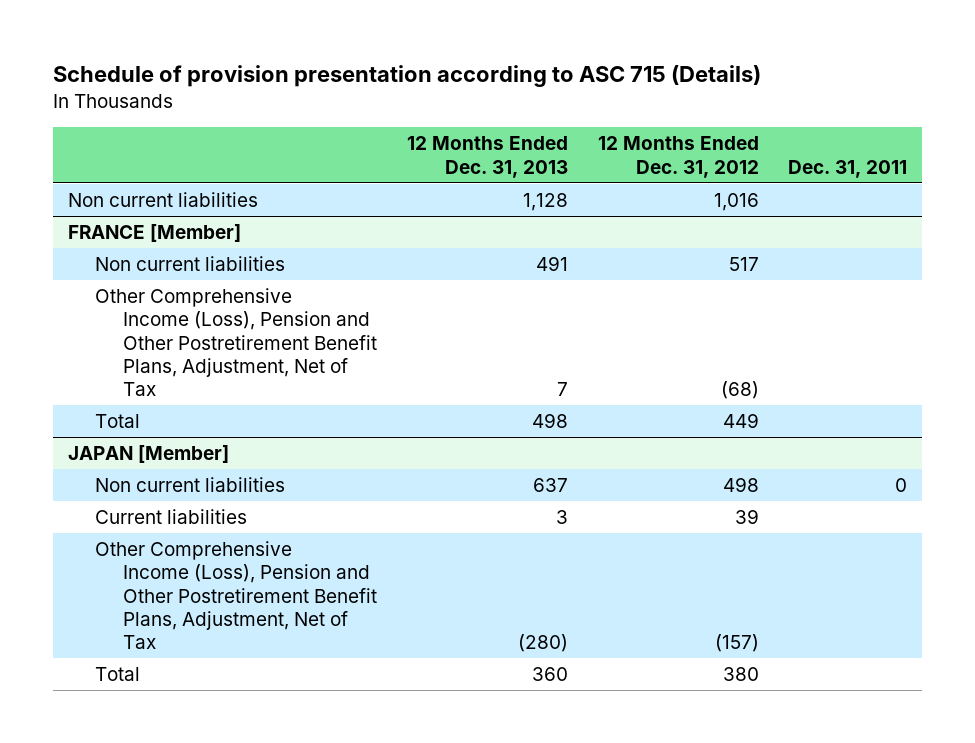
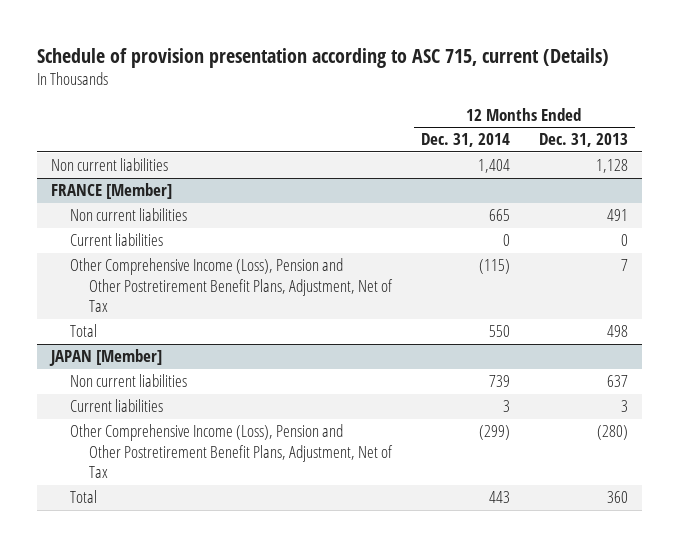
[52,65,761,88] Schedule of provision presentation according to ASC 715 (Details) -> [36,47,609,68] Schedule of provision presentation according to ASC 715, current (Details)
[597,136,759,178] 12 Months Ended Dec. 31, 2012 -> none
[788,159,908,178] Dec. 31, 2011 -> none
none -> [421,133,511,148] Dec. 31, 2014
none -> [70,233,164,247] Current liabilities

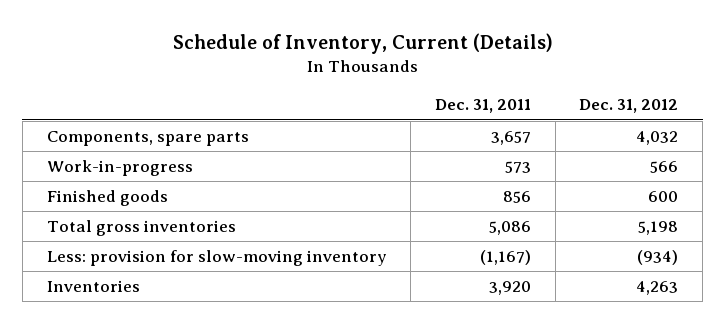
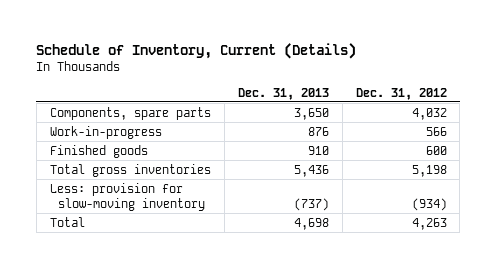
[435,99,532,114] Dec. 31, 2011 -> none
none -> [237,87,329,100] Dec. 31, 2013
[46,279,140,292] Inventories -> [49,216,85,227] Total

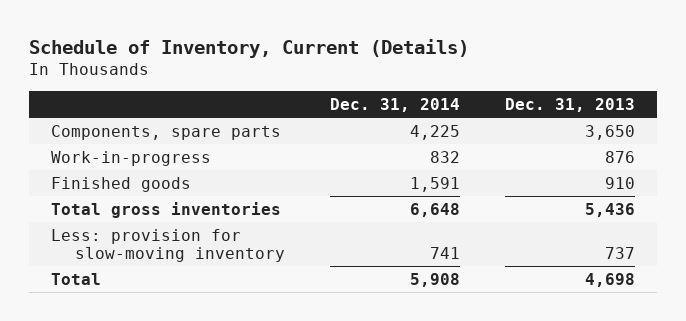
[355,87,447,100] Dec. 31, 2012 -> none
none -> [330,97,461,112] Dec. 31, 2014
[293,197,329,211] (737) -> [604,247,635,260] 737

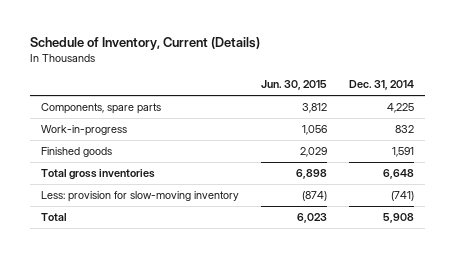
[504,97,635,112] Dec. 31, 2013 -> none
none -> [261,80,328,91] Jun. 30, 2015
[430,247,461,260] 741 -> [391,191,415,202] (741)

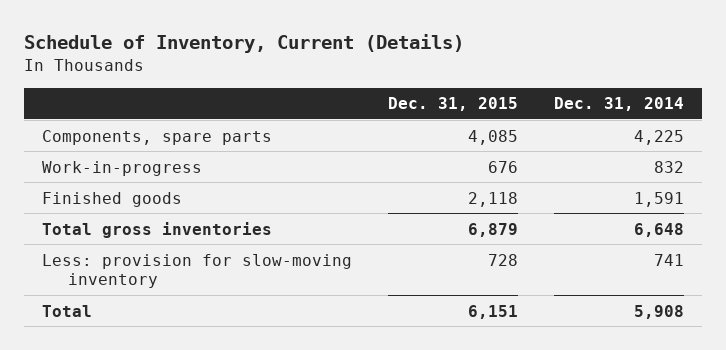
[261,80,328,91] Jun. 30, 2015 -> none
none -> [388,97,519,112] Dec. 31, 2015
[391,191,415,202] (741) -> [654,253,685,266] 741

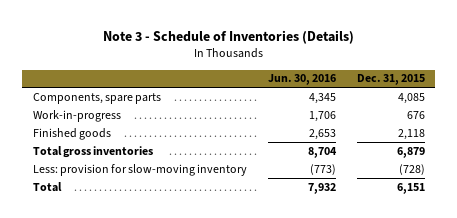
[24,34,465,54] Schedule of Inventory, Current (Details) -> [102,29,354,44] Note 3 - Schedule of Inventories (Details)
[554,97,685,112] Dec. 31, 2014 -> none
none -> [267,74,336,86] Jun. 30, 2016
[488,253,519,266] 728 -> [398,163,425,175] (728)

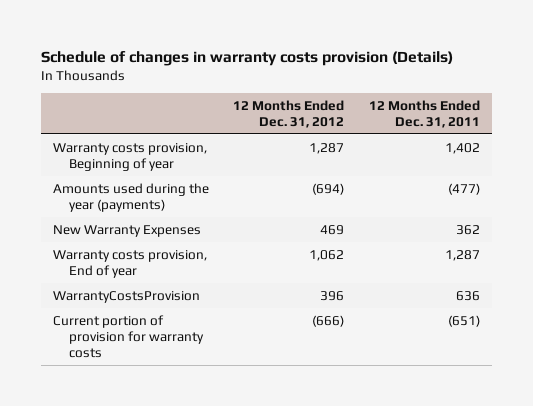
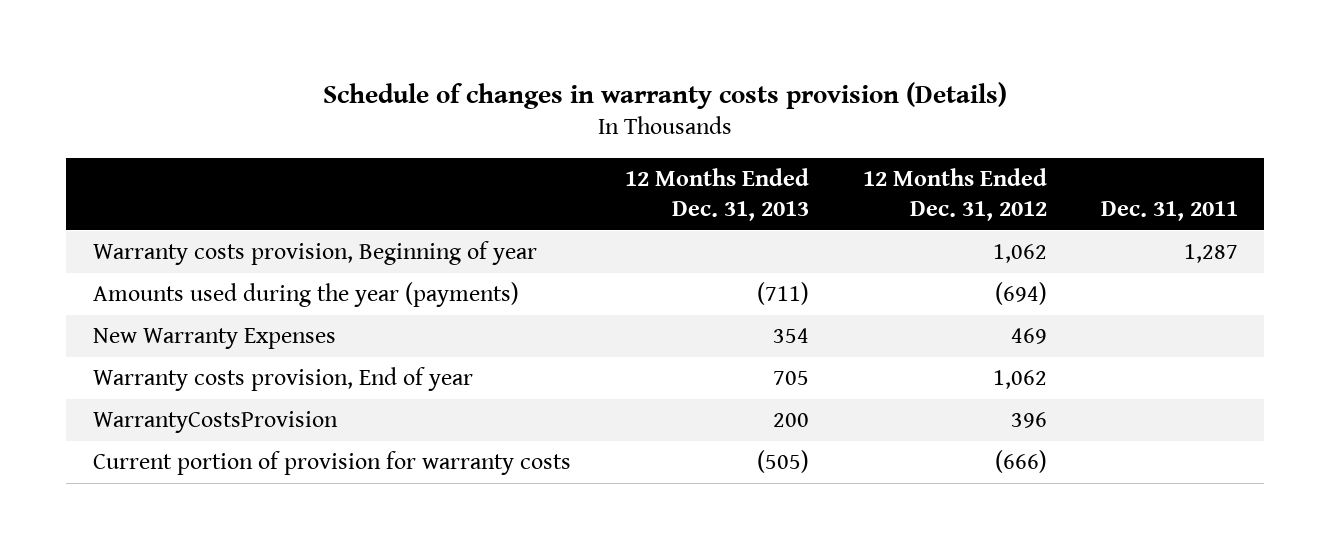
[368,99,480,128] 12 Months Ended Dec. 31, 2011 -> none
none -> [624,167,809,222] 12 Months Ended Dec. 31, 2013
none -> [1100,201,1238,222] Dec. 31, 2011
[309,142,345,154] 1,287 -> [992,244,1047,264] 1,062

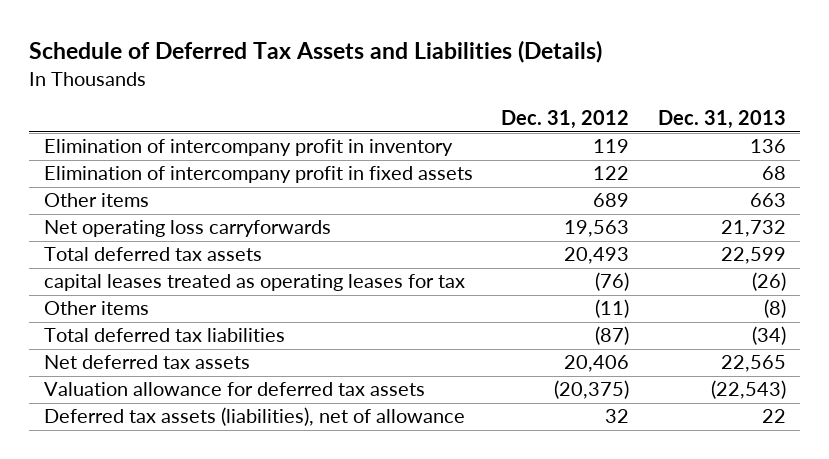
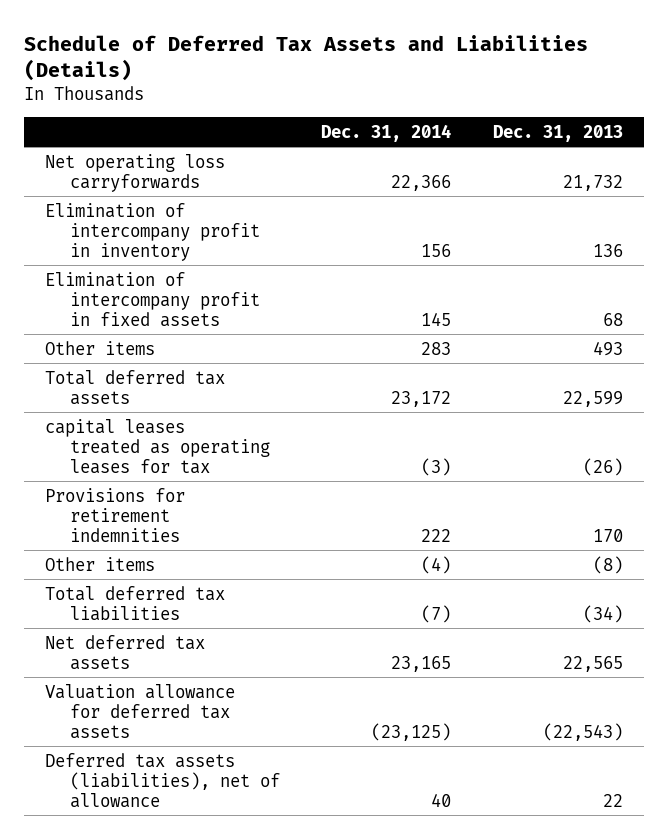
[501,110,630,130] Dec. 31, 2012 -> none
none -> [321,123,452,142] Dec. 31, 2014
[43,220,331,238] Net operating loss carryforwards -> [45,153,226,192] Net operating loss carryforwards
[749,193,786,208] 663 -> [592,340,623,356] 493
none -> [45,487,186,542] Provisions for retirement indemnities

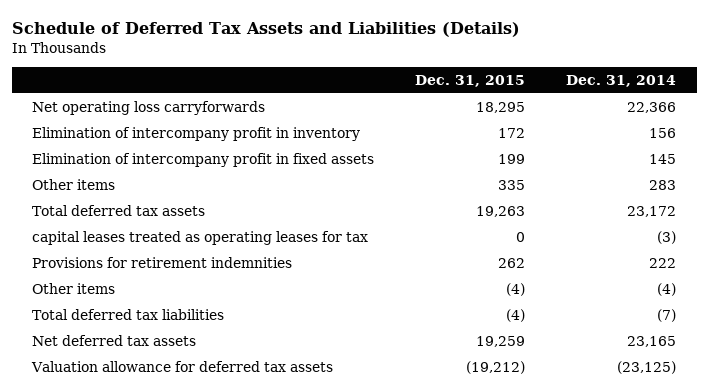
[492,124,623,142] Dec. 31, 2013 -> none
none -> [415,74,526,87] Dec. 31, 2015
[45,752,280,808] Deferred tax assets (liabilities), net of allowance -> none

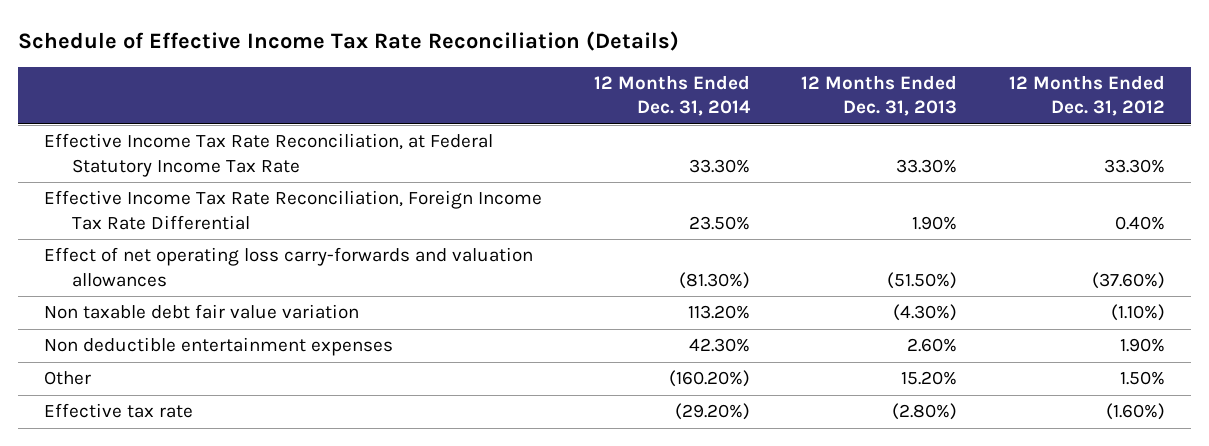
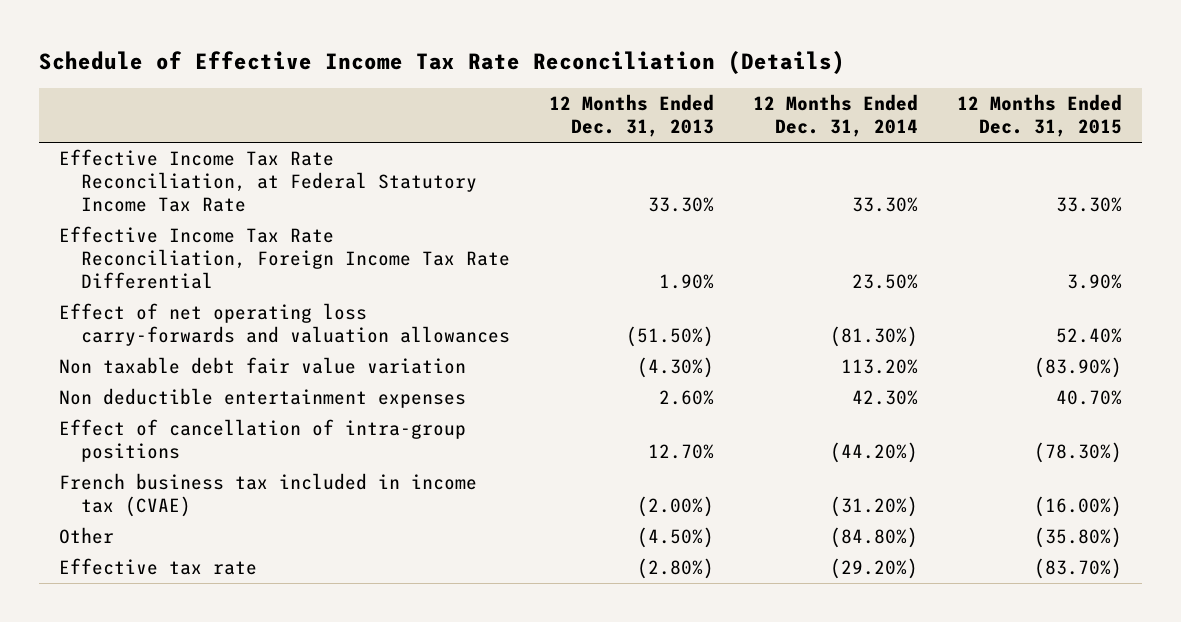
[1009,75,1166,117] 12 Months Ended Dec. 31, 2012 -> none
none -> [957,94,1123,138] 12 Months Ended Dec. 31, 2015
none -> [58,419,466,463] Effect of cancellation of intra-group positions
none -> [58,473,477,518] French business tax included in income tax (CVAE)
[668,370,750,388] (160.20%) -> [830,527,919,549] (84.80%)
[901,371,958,386] 15.20% -> [637,527,715,549] (4.50%)

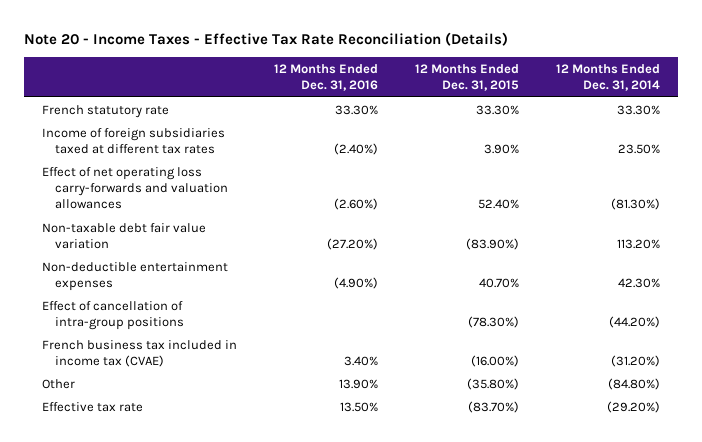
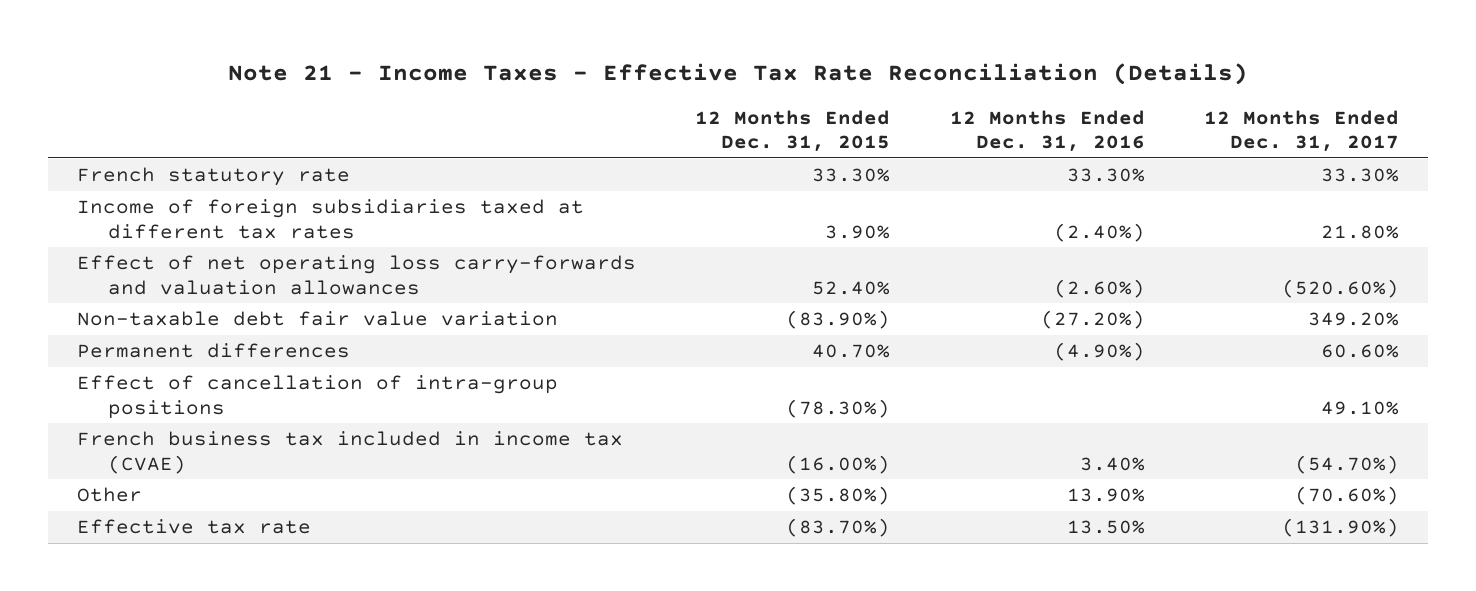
[24,32,509,47] Note 20 - Income Taxes - Effective Tax Rate Reconciliation (Details) -> [227,63,1248,86] Note 21 - Income Taxes - Effective Tax Rate Reconciliation (Details)
[555,64,660,92] 12 Months Ended Dec. 31, 2014 -> none
none -> [1203,109,1399,153] 12 Months Ended Dec. 31, 2017
[42,261,229,291] Non-deductible entertainment expenses -> [77,343,351,359] Permanent differences

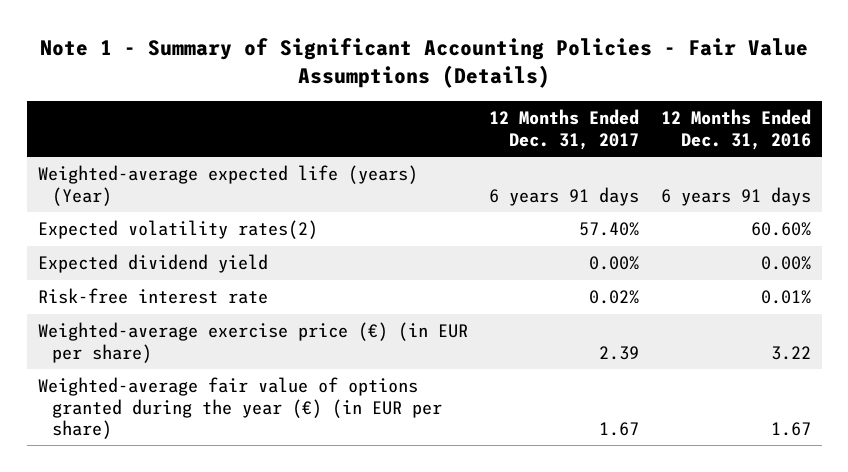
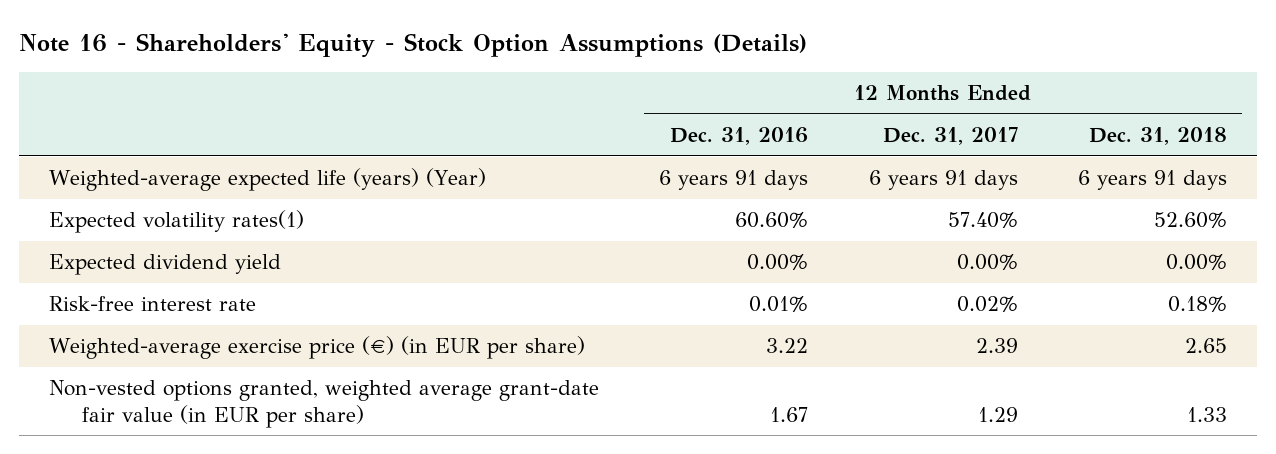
[40,37,809,88] Note 1 - Summary of Significant Accounting Policies - Fair Value Assumptions (Details) -> [18,33,807,59] Note 16 - Shareholders' Equity - Stock Option Assumptions (Details)
none -> [1089,126,1228,145] Dec. 31, 2018
[37,220,318,240] Expected volatility rates(2) -> [48,210,304,234] Expected volatility rates(1)
[37,377,443,439] Weighted-average fair value of options granted during the year (€) (in EUR per share) -> [48,380,599,428] Non-vested options granted, weighted average grant-date fair value (in EUR per share)
[599,421,640,436] 1.67 -> [977,406,1018,422] 1.29

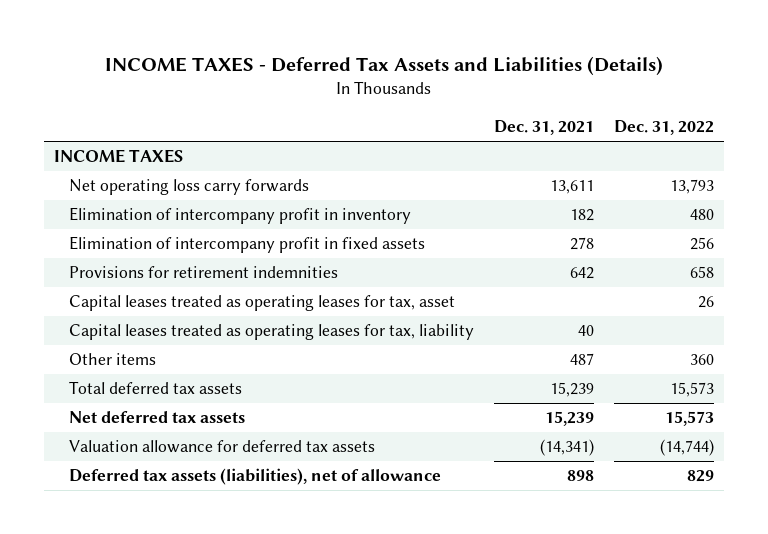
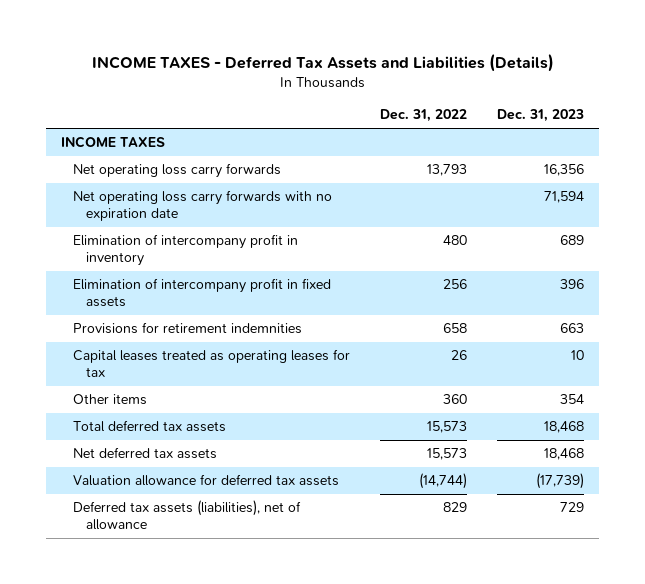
[494,120,595,136] Dec. 31, 2021 -> none
none -> [497,109,585,123] Dec. 31, 2023
none -> [73,190,333,221] Net operating loss carry forwards with no expiration date
[69,324,475,341] Capital leases treated as operating leases for tax, liability -> none
[69,295,456,312] Capital leases treated as operating leases for tax, asset -> [73,349,351,377] Capital leases treated as operating leases for tax

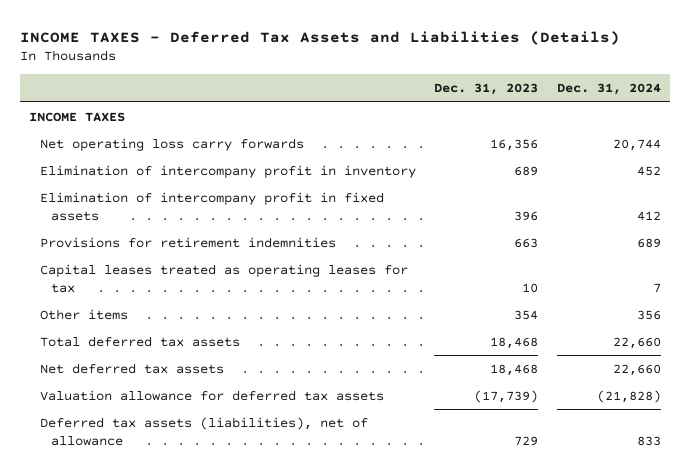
[380,109,468,123] Dec. 31, 2022 -> none
none -> [556,83,661,96] Dec. 31, 2024
[73,190,333,221] Net operating loss carry forwards with no expiration date -> none

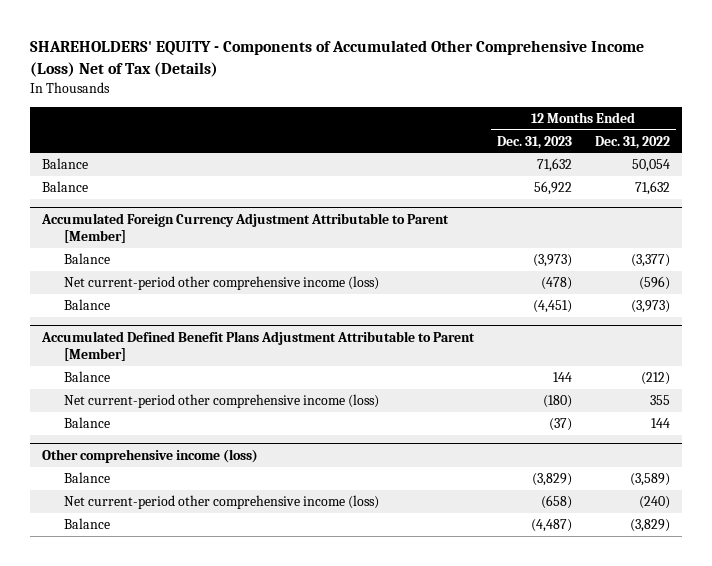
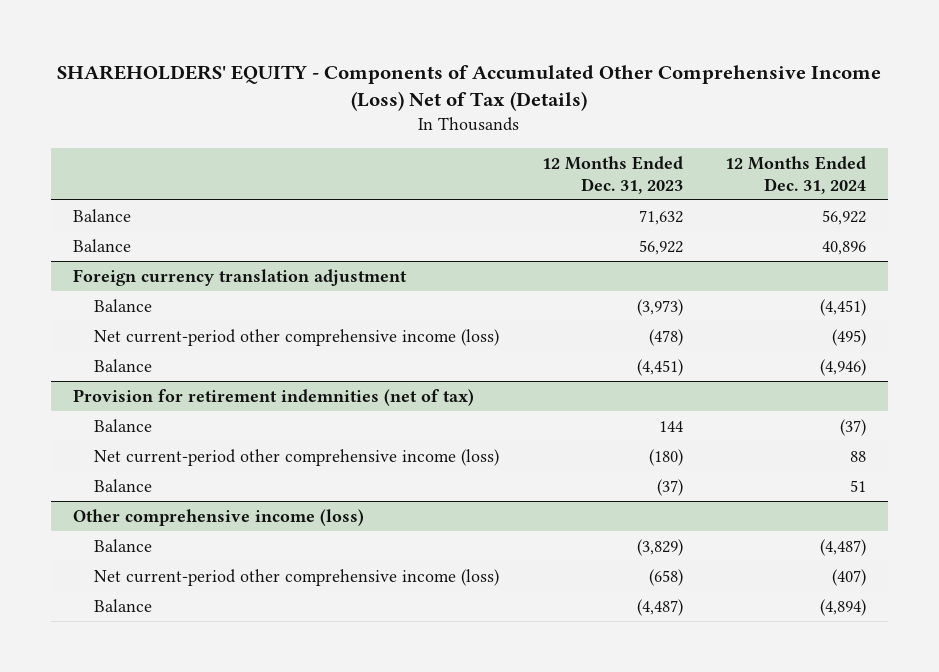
[594,135,670,149] Dec. 31, 2022 -> none
none -> [725,156,867,194] 12 Months Ended Dec. 31, 2024
[40,212,449,244] Accumulated Foreign Currency Adjustment Attributable to Parent [Member] -> [72,268,407,286] Foreign currency translation adjustment
[40,330,475,362] Accumulated Defined Benefit Plans Adjustment Attributable to Parent [Member] -> [72,388,474,406] Provision for retirement indemnities (net of tax)

